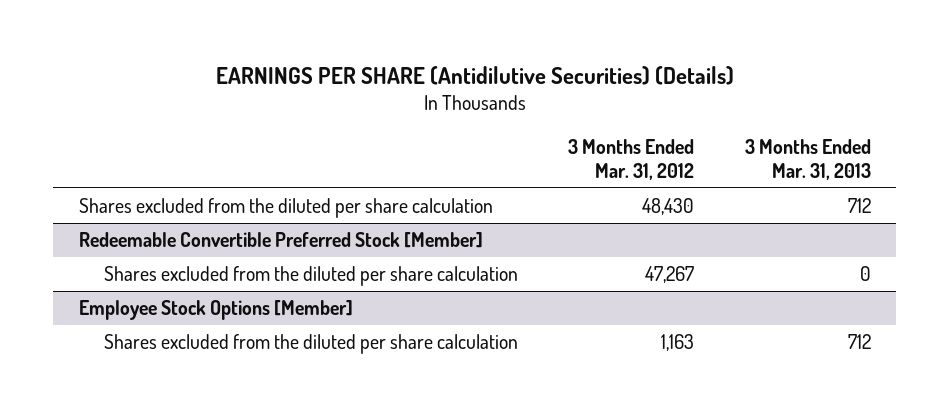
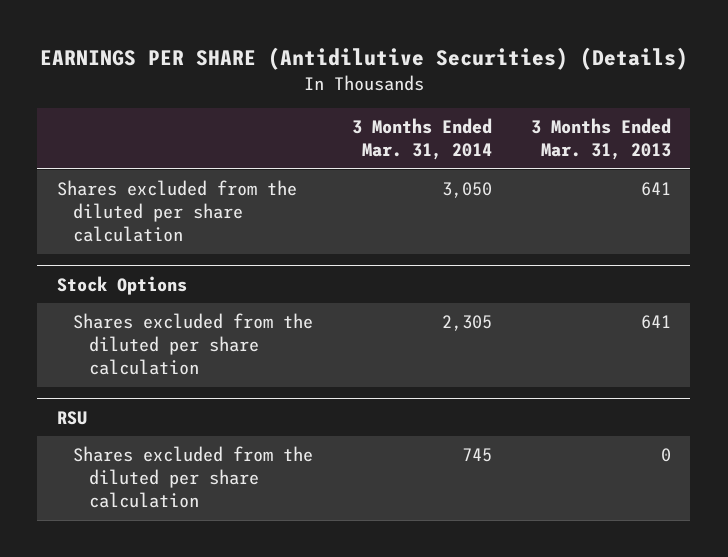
[568,139,695,180] 3 Months Ended Mar. 31, 2012 -> none
none -> [351,117,492,161] 3 Months Ended Mar. 31, 2014
[78,232,483,249] Redeemable Convertible Preferred Stock [Member] -> none
[847,198,871,214] 712 -> [640,181,671,196] 641
none -> [56,275,187,295] Stock Options
none -> [72,312,313,376] Shares excluded from the diluted per share calculation
none -> [56,410,87,425] RSU
[78,300,353,321] Employee Stock Options [Member] -> none
[103,334,518,355] Shares excluded from the diluted per share calculation -> none

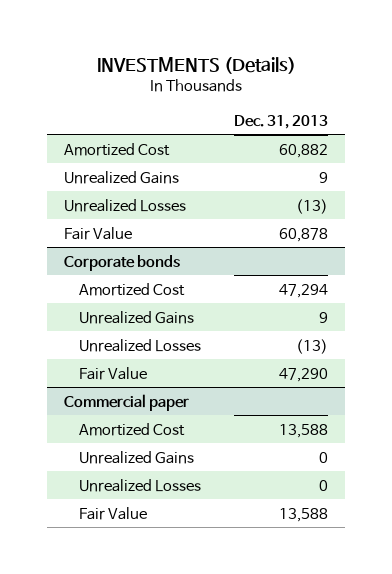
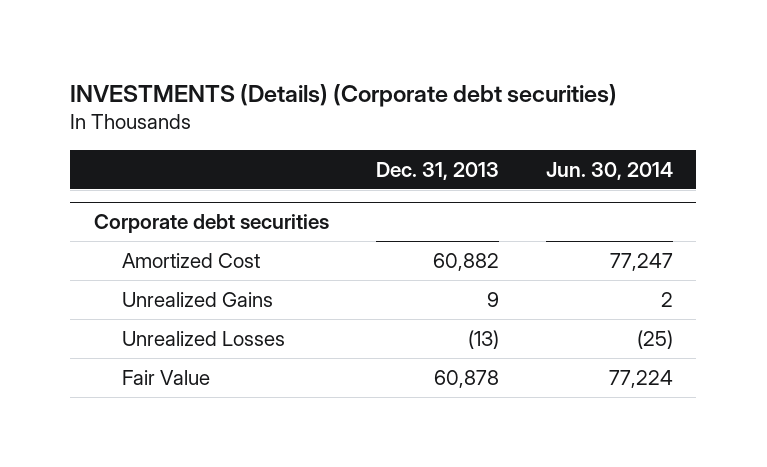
[97,56,297,74] INVESTMENTS (Details) -> [70,83,618,107] INVESTMENTS (Details) (Corporate debt securities)
none -> [545,161,673,180] Jun. 30, 2014
none -> [93,214,329,234] Corporate debt securities
[64,254,181,271] Corporate bonds -> none
[78,282,185,296] Amortized Cost -> none
[78,310,194,324] Unrealized Gains -> none
[78,338,201,352] Unrealized Losses -> none
[78,366,147,380] Fair Value -> none
[64,393,190,411] Commercial paper -> none
[78,422,185,436] Amortized Cost -> none
[78,450,194,464] Unrealized Gains -> none
[78,478,201,492] Unrealized Losses -> none
[78,506,147,520] Fair Value -> none

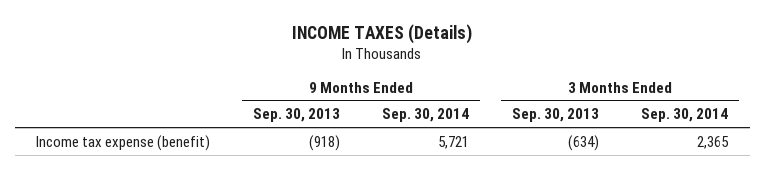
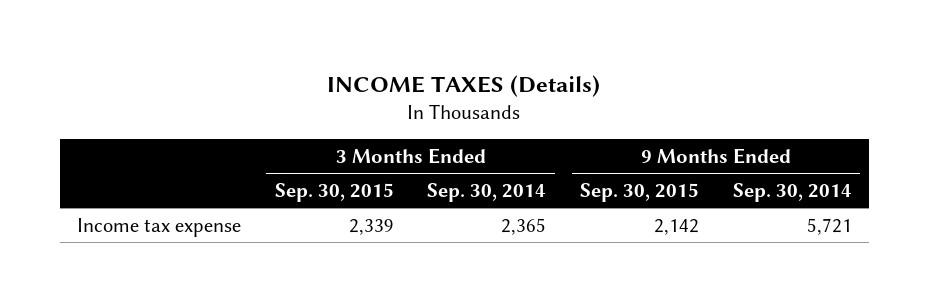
[252,108,340,123] Sep. 30, 2013 -> none
[511,108,599,123] Sep. 30, 2013 -> none
none -> [274,182,394,202] Sep. 30, 2015
none -> [580,182,700,202] Sep. 30, 2015
[36,134,211,151] Income tax expense (benefit) -> [77,217,242,237] Income tax expense

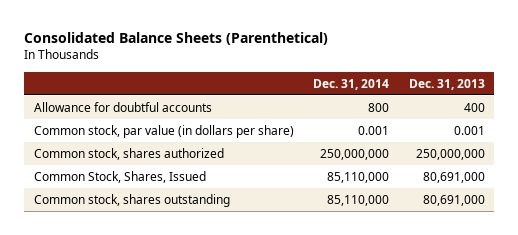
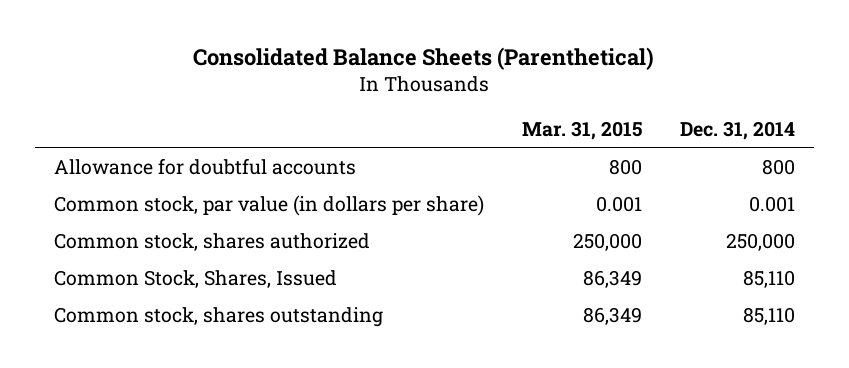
[408,78,485,90] Dec. 31, 2013 -> none
none -> [521,120,642,140] Mar. 31, 2015
[320,149,390,161] 250,000,000 -> [725,232,795,251] 250,000
[327,172,390,184] 85,110,000 -> [742,269,795,288] 85,110
[327,195,390,207] 85,110,000 -> [742,306,795,325] 85,110

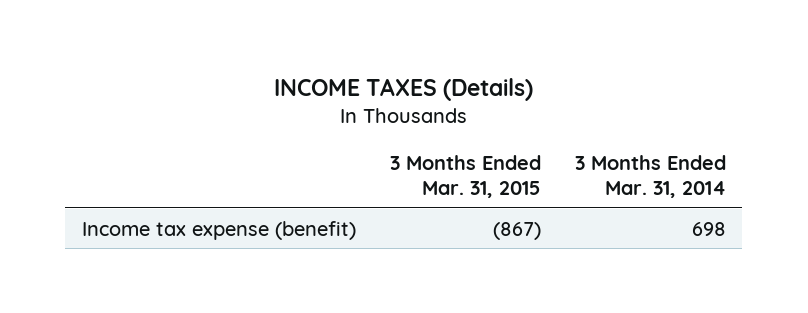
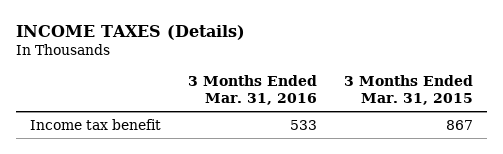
[574,154,726,199] 3 Months Ended Mar. 31, 2014 -> none
none -> [187,75,317,106] 3 Months Ended Mar. 31, 2016
[82,220,357,240] Income tax expense (benefit) -> [29,118,161,130] Income tax benefit
[492,221,541,240] (867) -> [446,119,474,130] 867

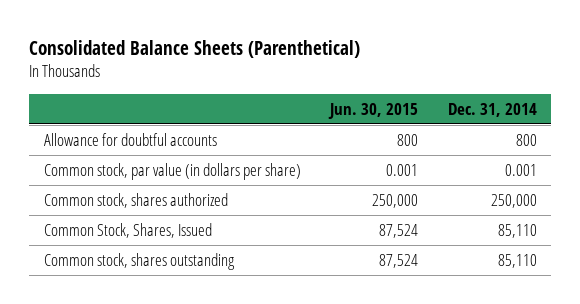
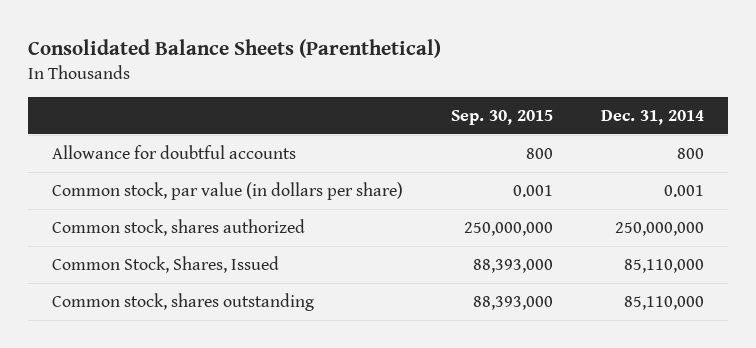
[328,102,419,119] Jun. 30, 2015 -> none
none -> [451,110,554,126] Sep. 30, 2015
[490,193,537,208] 250,000 -> [615,221,705,236] 250,000,000
[497,223,537,238] 85,110 -> [624,258,705,273] 85,110,000
[497,253,537,268] 85,110 -> [624,295,705,310] 85,110,000

